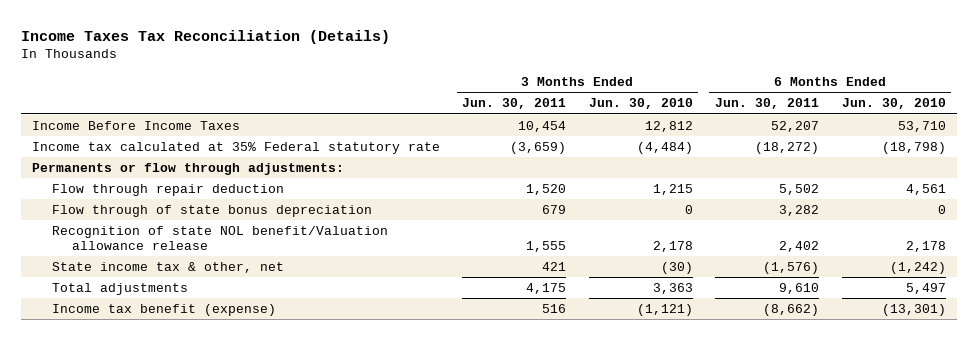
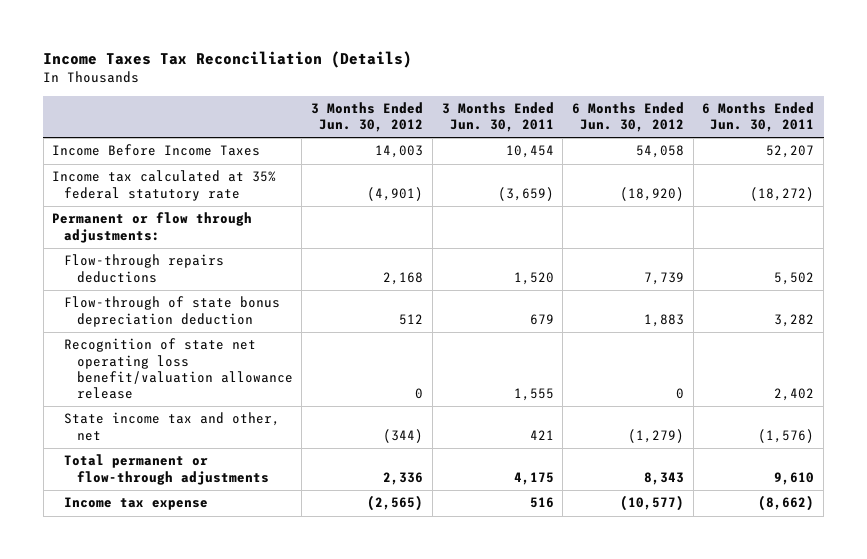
[588,98,693,110] Jun. 30, 2010 -> none
[841,98,946,110] Jun. 30, 2010 -> none
none -> [311,102,424,133] 3 Months Ended Jun. 30, 2012
none -> [571,102,684,133] 6 Months Ended Jun. 30, 2012
[31,141,440,154] Income tax calculated at 35% Federal statutory rate -> [52,170,277,201] Income tax calculated at 35% federal statutory rate
[31,162,344,175] Permanents or flow through adjustments: -> [52,212,253,243] Permanent or flow through adjustments:
[52,183,285,196] Flow through repair deduction -> [64,254,225,283] Flow-through repairs deductions
[52,204,373,217] Flow through of state bonus depreciation -> [64,296,281,327] Flow-through of state bonus depreciation deduction
[52,225,389,250] Recognition of state NOL benefit/Valuation allowance release -> [64,338,293,399] Recognition of state net operating loss benefit/valuation allowance release
[52,261,285,273] State income tax & other, net -> [64,412,281,441] State income tax and other, net
[52,282,189,295] Total adjustments -> [64,454,269,485] Total permanent or flow-through adjustments
[52,303,277,316] Income tax benefit (expense) -> [64,497,209,511] Income tax expense

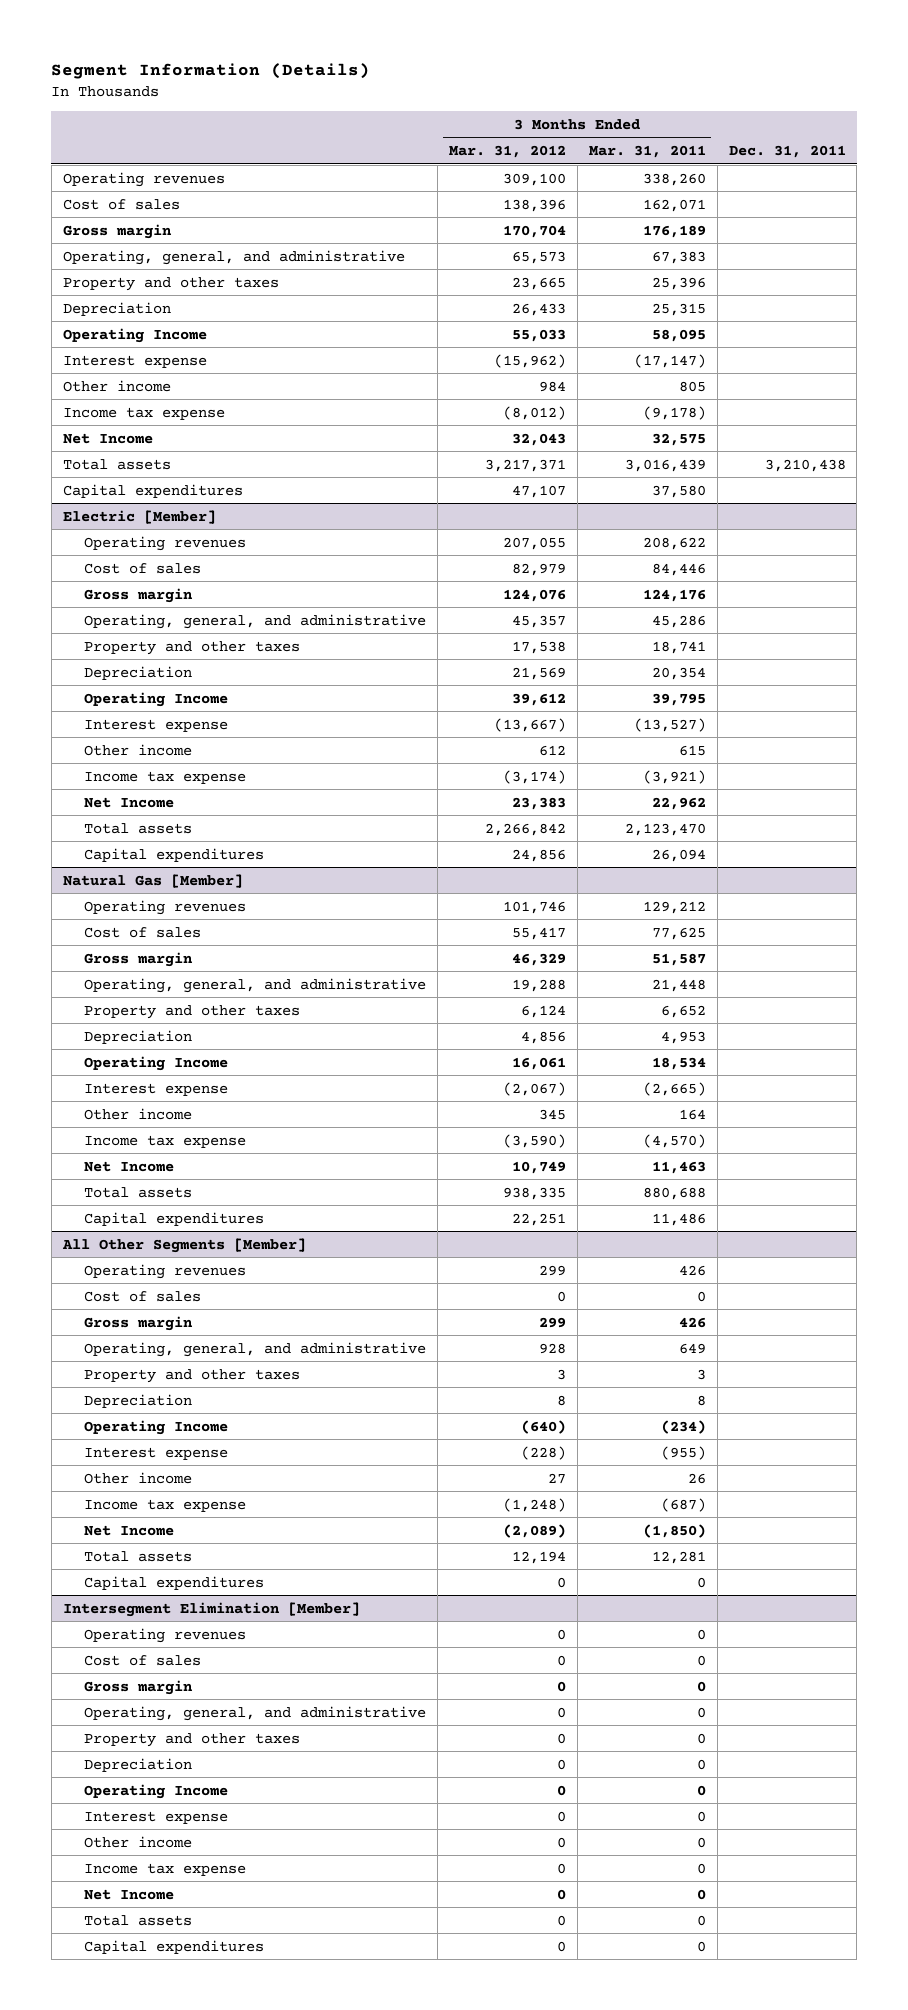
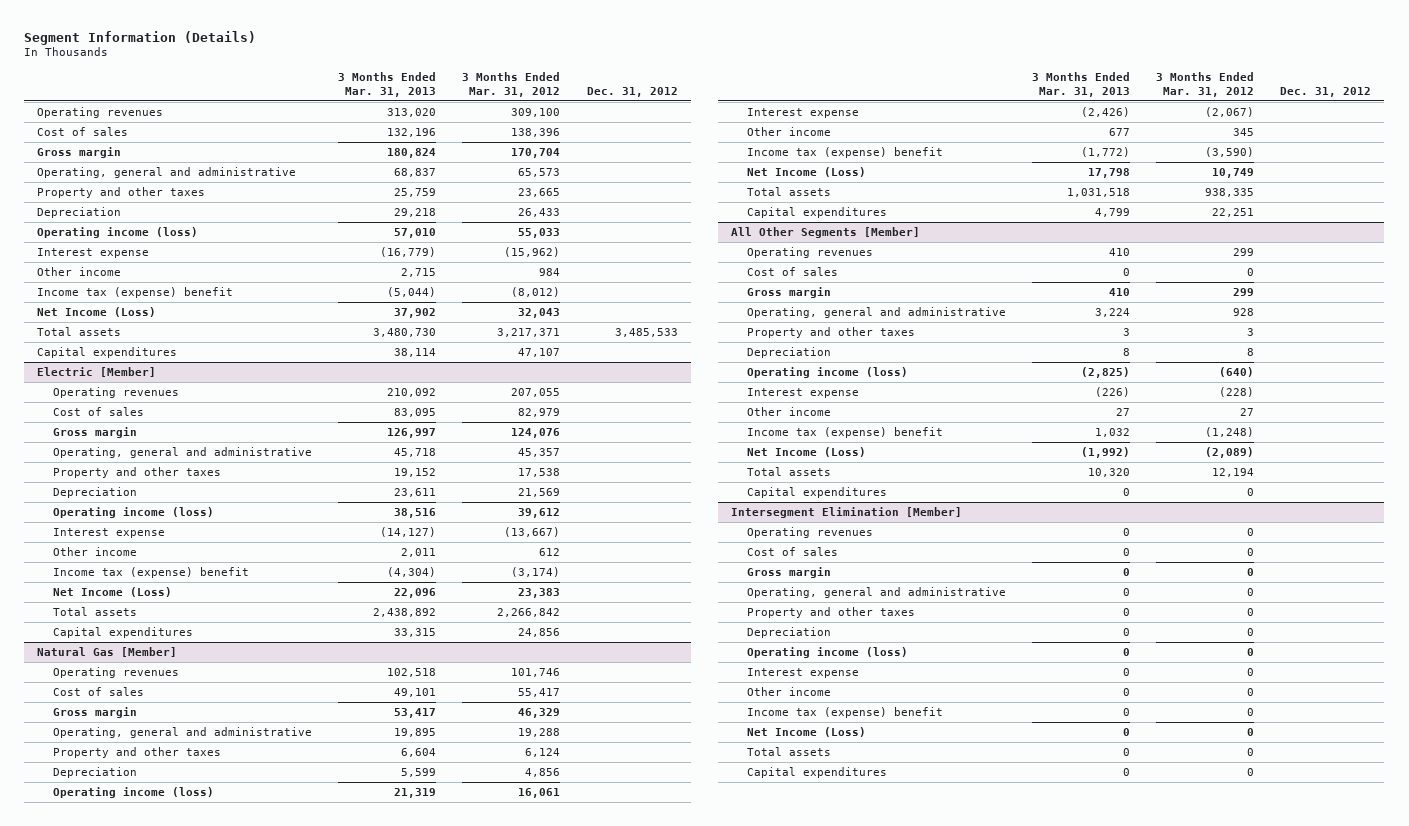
[588,145,706,159] Mar. 31, 2011 -> none
[728,145,846,159] Dec. 31, 2011 -> none
none -> [338,72,437,97] 3 Months Ended Mar. 31, 2013
none -> [586,86,678,97] Dec. 31, 2012
[62,249,405,265] Operating, general, and administrative -> [37,166,297,178] Operating, general and administrative
[62,327,207,343] Operating Income -> [37,226,199,238] Operating income (loss)
[62,406,225,420] Income tax expense -> [37,286,234,298] Income tax (expense) benefit
[62,432,153,444] Net Income -> [37,306,157,317] Net Income (Loss)
[83,613,426,629] Operating, general, and administrative -> [53,446,313,458] Operating, general and administrative
[83,691,228,707] Operating Income -> [53,506,215,518] Operating income (loss)
[83,770,246,784] Income tax expense -> [53,566,250,578] Income tax (expense) benefit
[83,796,174,808] Net Income -> [53,586,173,597] Net Income (Loss)
[83,977,426,993] Operating, general, and administrative -> [53,726,313,738] Operating, general and administrative
[83,1055,228,1071] Operating Income -> [53,786,215,798] Operating income (loss)
[83,1134,246,1148] Income tax expense -> [747,146,944,158] Income tax (expense) benefit
[83,1160,174,1172] Net Income -> [747,166,867,177] Net Income (Loss)
[83,1341,426,1357] Operating, general, and administrative -> [747,306,1007,318] Operating, general and administrative
[83,1419,228,1435] Operating Income -> [747,366,909,378] Operating income (loss)
[83,1498,246,1512] Income tax expense -> [747,426,944,438] Income tax (expense) benefit
[83,1524,174,1536] Net Income -> [747,446,867,457] Net Income (Loss)
[83,1705,426,1721] Operating, general, and administrative -> [747,586,1007,598] Operating, general and administrative
[83,1783,228,1799] Operating Income -> [747,646,909,658] Operating income (loss)
[83,1862,246,1876] Income tax expense -> [747,706,944,718] Income tax (expense) benefit
[83,1888,174,1900] Net Income -> [747,726,867,737] Net Income (Loss)

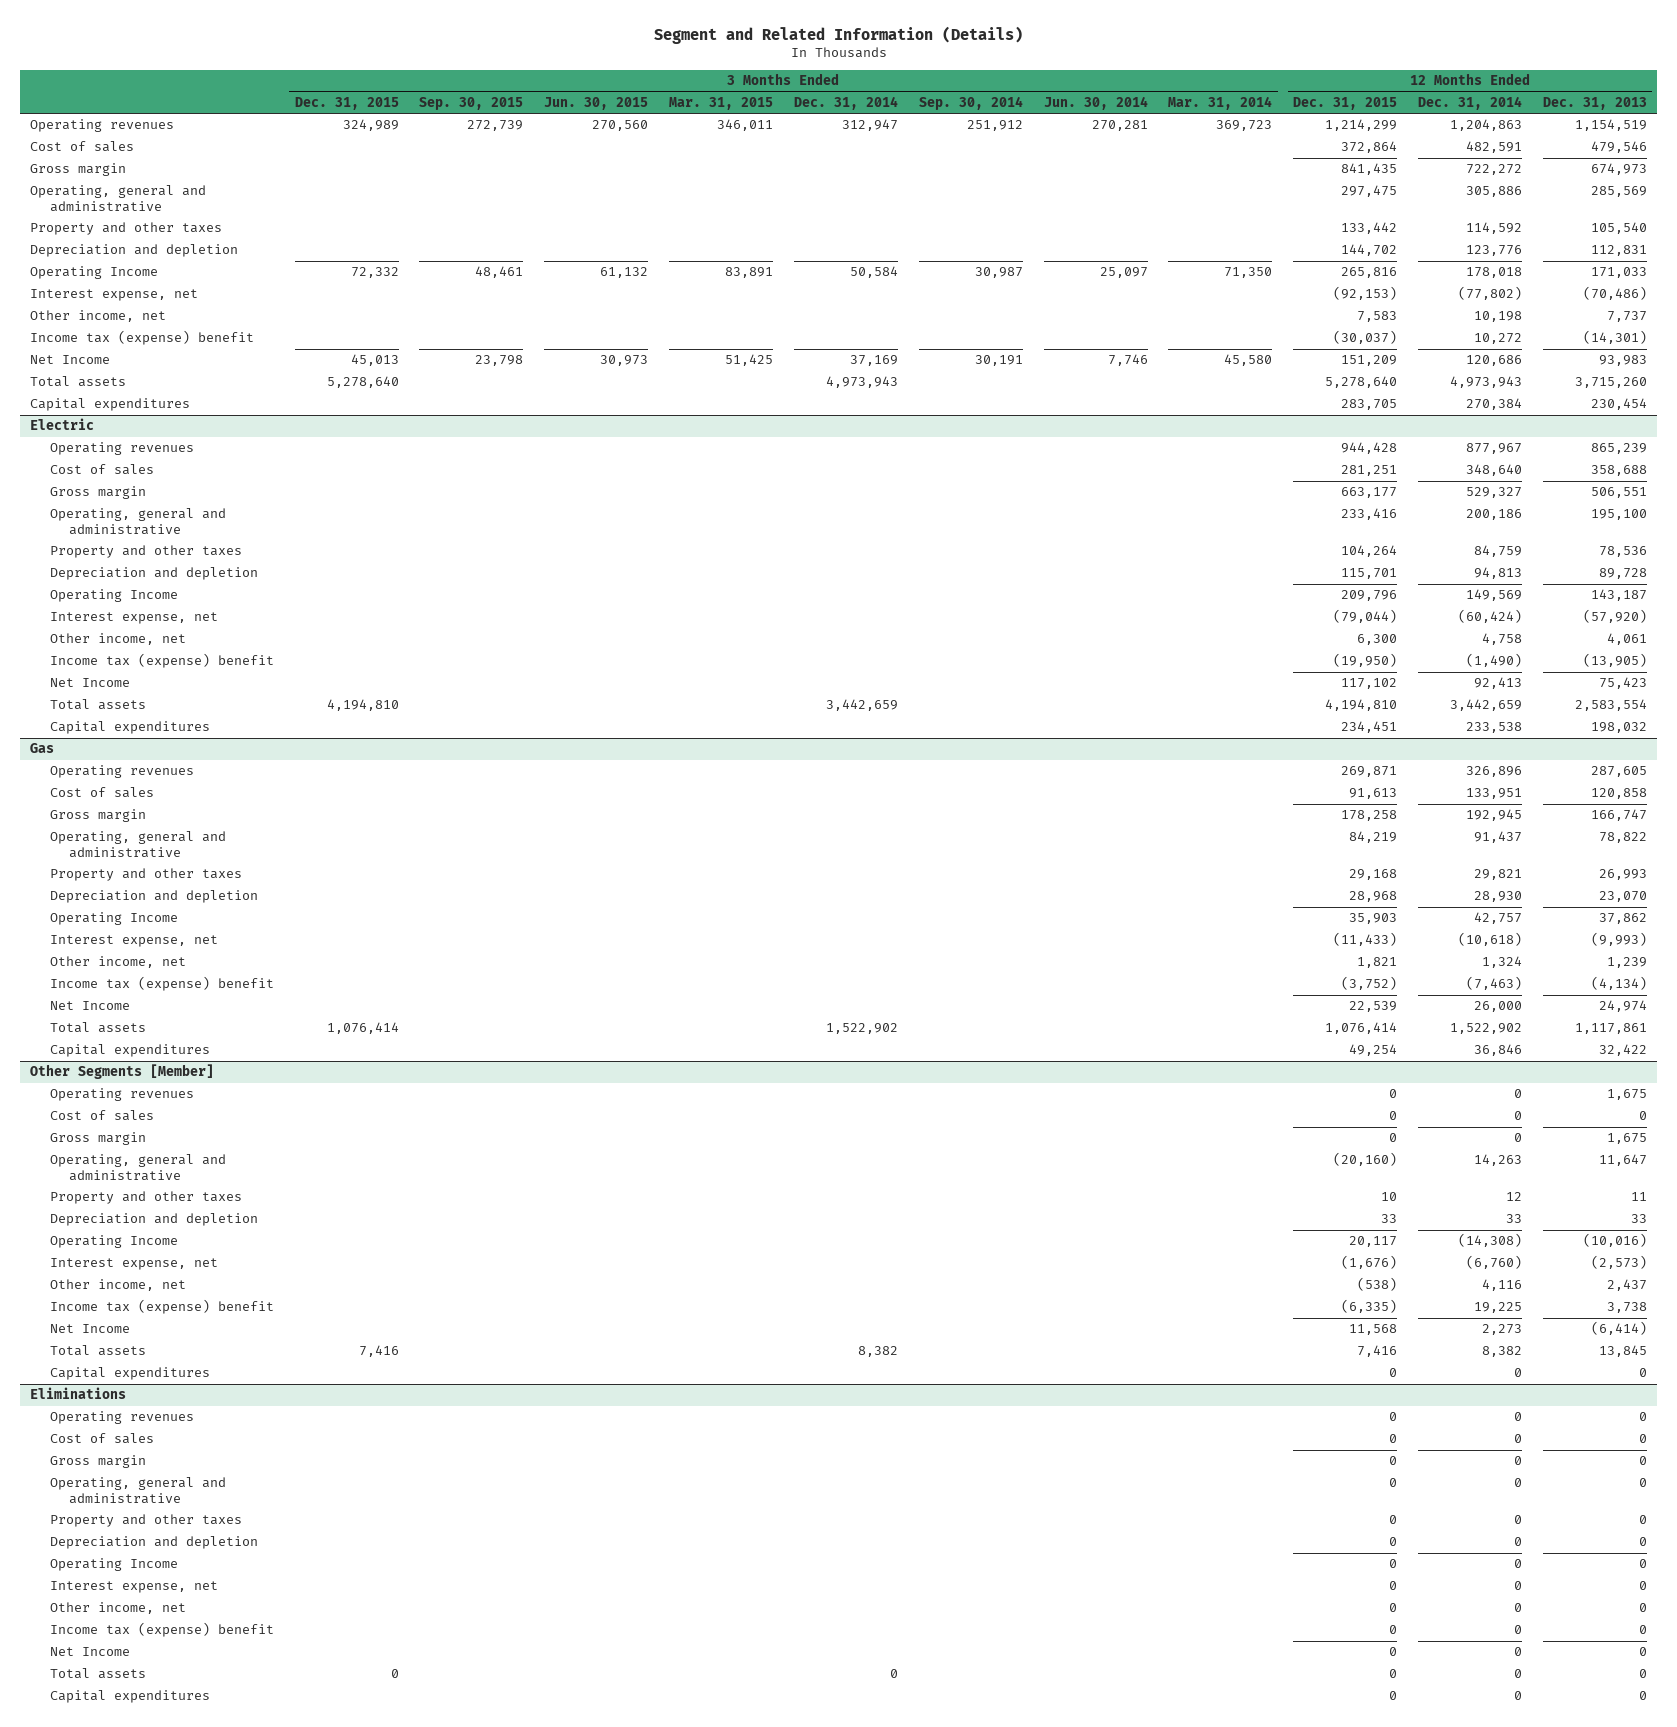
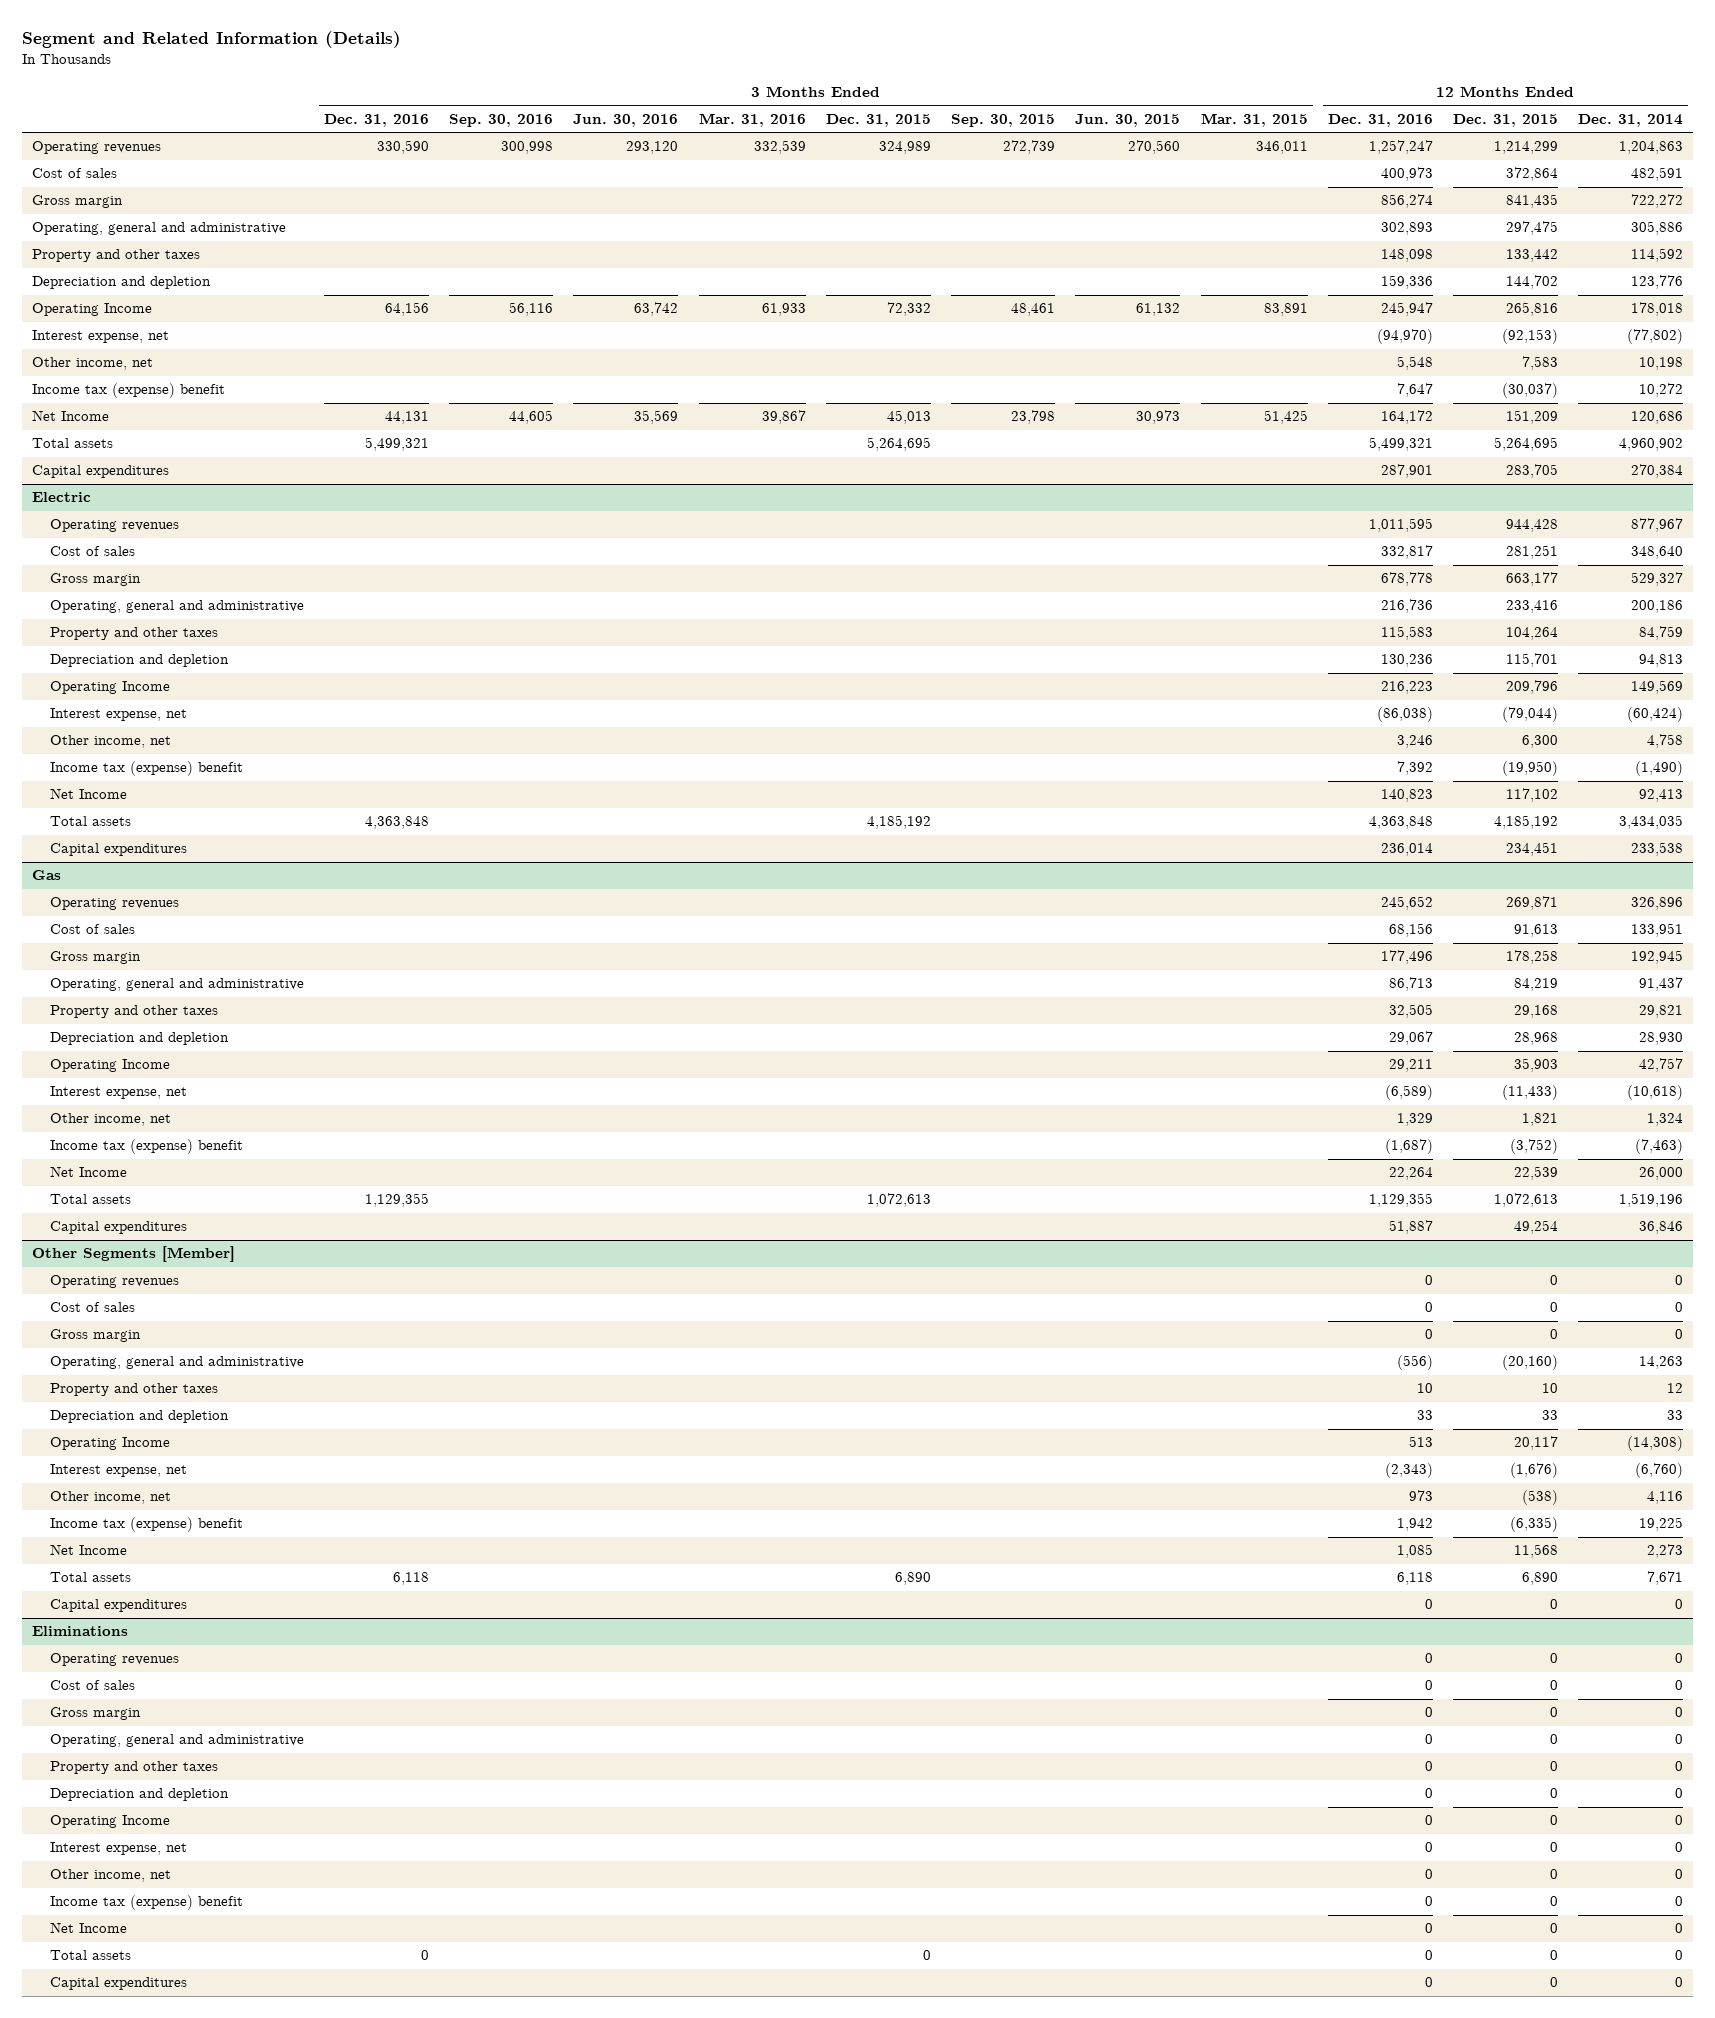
[793,95,898,110] Dec. 31, 2014 -> none
[918,95,1023,110] Sep. 30, 2014 -> none
[1043,95,1148,110] Jun. 30, 2014 -> none
[1168,95,1273,110] Mar. 31, 2014 -> none
[1542,96,1647,110] Dec. 31, 2013 -> none
none -> [324,113,430,127] Dec. 31, 2016
none -> [449,113,554,127] Sep. 30, 2016
none -> [573,113,679,127] Jun. 30, 2016
none -> [698,112,806,127] Mar. 31, 2016
none -> [1327,113,1433,127] Dec. 31, 2016
[326,376,399,389] 5,278,640 -> [866,437,931,452] 5,264,695
[1325,376,1398,389] 5,278,640 -> [1493,437,1558,452] 5,264,695
[1450,376,1523,389] 4,973,943 -> [1619,438,1684,452] 4,960,902
[326,699,399,712] 4,194,810 -> [866,815,931,830] 4,185,192
[1325,699,1398,712] 4,194,810 -> [1493,815,1558,830] 4,185,192
[1450,699,1523,712] 3,442,659 -> [1619,815,1684,830] 3,434,035
[326,1022,399,1035] 1,076,414 -> [866,1193,931,1208] 1,072,613
[1325,1022,1398,1035] 1,076,414 -> [1493,1193,1558,1208] 1,072,613
[1450,1023,1523,1035] 1,522,902 -> [1619,1193,1684,1208] 1,519,196
[358,1345,399,1358] 7,416 -> [894,1572,931,1586] 6,890
[1357,1345,1398,1358] 7,416 -> [1521,1572,1558,1586] 6,890
[1482,1346,1523,1358] 8,382 -> [1647,1571,1684,1586] 7,671

